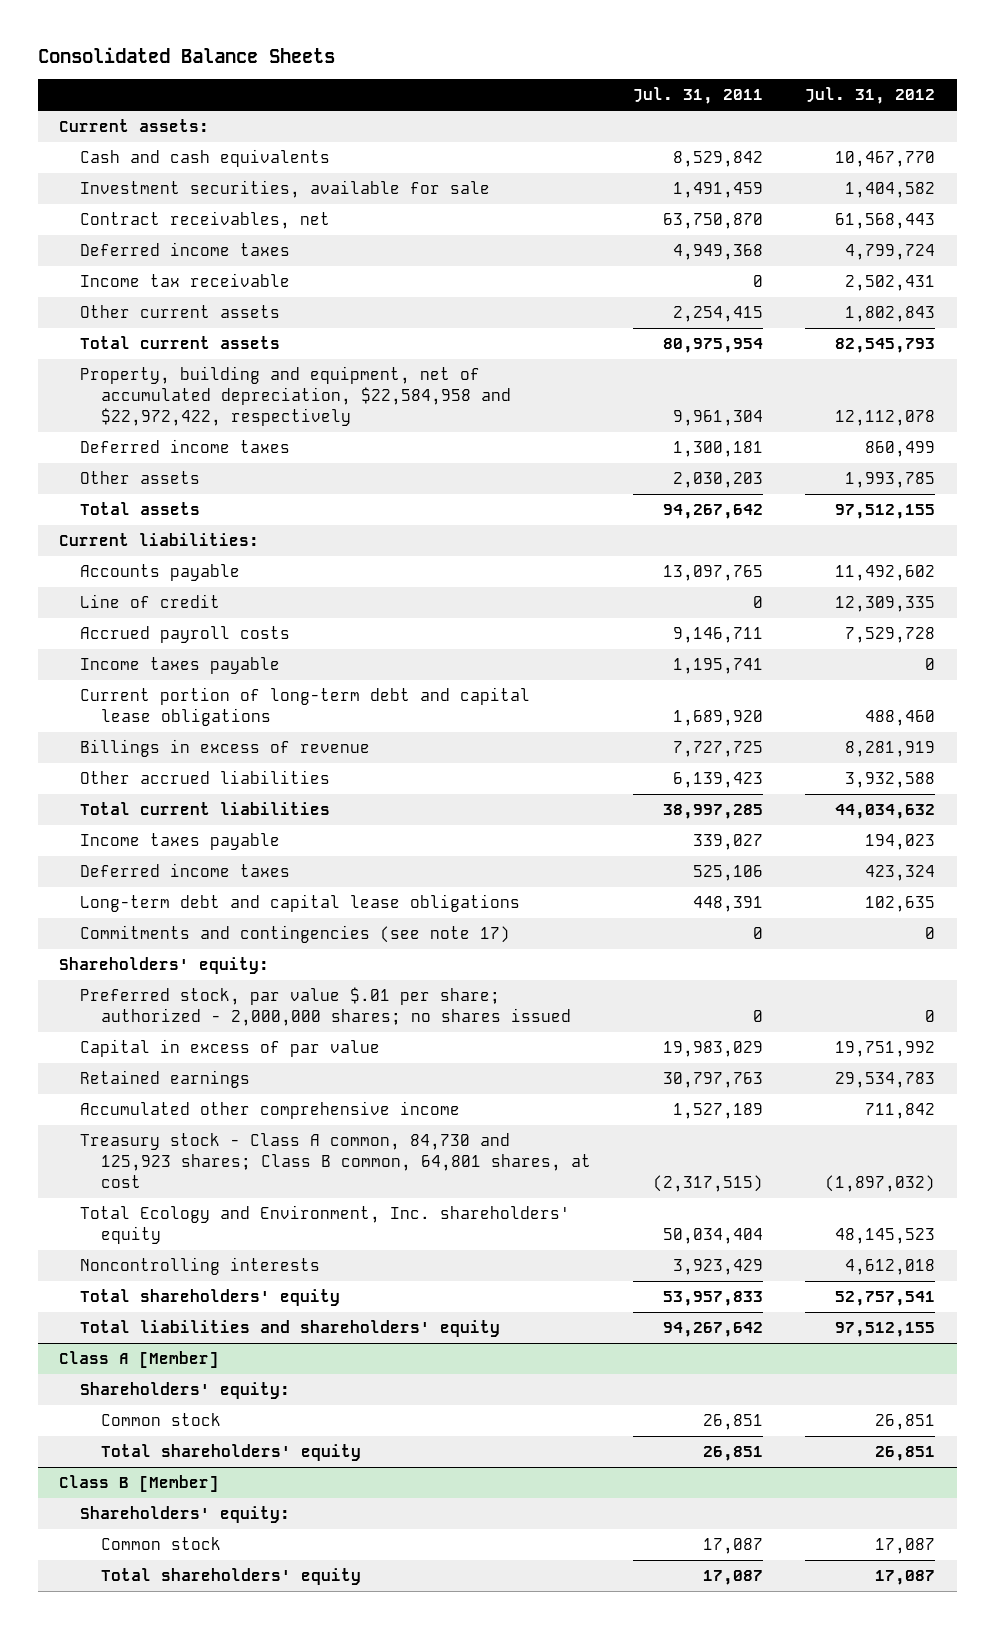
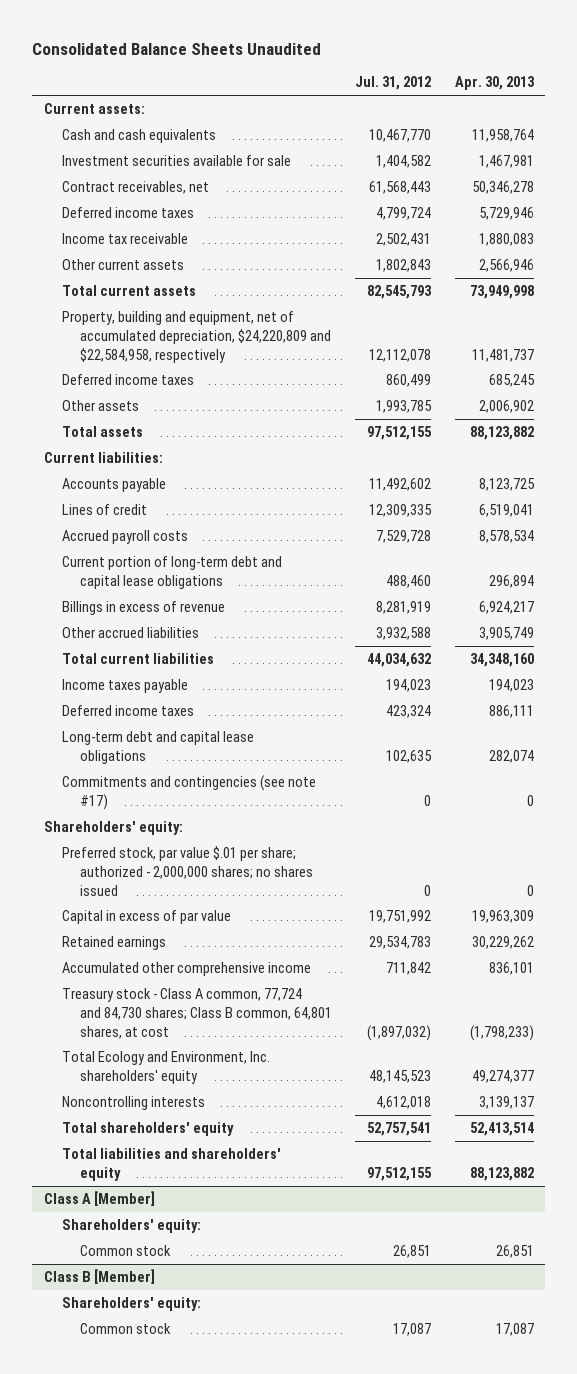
[37,47,335,64] Consolidated Balance Sheets -> [31,42,321,55] Consolidated Balance Sheets Unaudited
[633,87,764,105] Jul. 31, 2011 -> none
none -> [454,76,535,91] Apr. 30, 2013
[80,180,491,199] Investment securities, available for sale -> [61,155,291,167] Investment securities available for sale
[80,366,512,427] Property, building and equipment, net of accumulated depreciation, $22,584,958 and $22,972,422, respectively -> [61,311,331,363] Property, building and equipment, net of accumulated depreciation, $24,220,809 and $22,584,958, respectively
[80,594,221,609] Line of credit -> [61,504,147,516] Lines of credit
[80,657,281,675] Income taxes payable -> none
[80,925,511,944] Commitments and contingencies (see note 17) -> [61,775,316,810] Commitments and contingencies (see note #17)
[80,1133,592,1189] Treasury stock - Class A common, 84,730 and 125,923 shares; Class B common, 64,801 shares, at cost -> [61,988,332,1039] Treasury stock - Class A common, 77,724 and 84,730 shares; Class B common, 64,801 shares, at cost
[101,1444,362,1462] Total shareholders' equity -> none
[101,1568,362,1586] Total shareholders' equity -> none

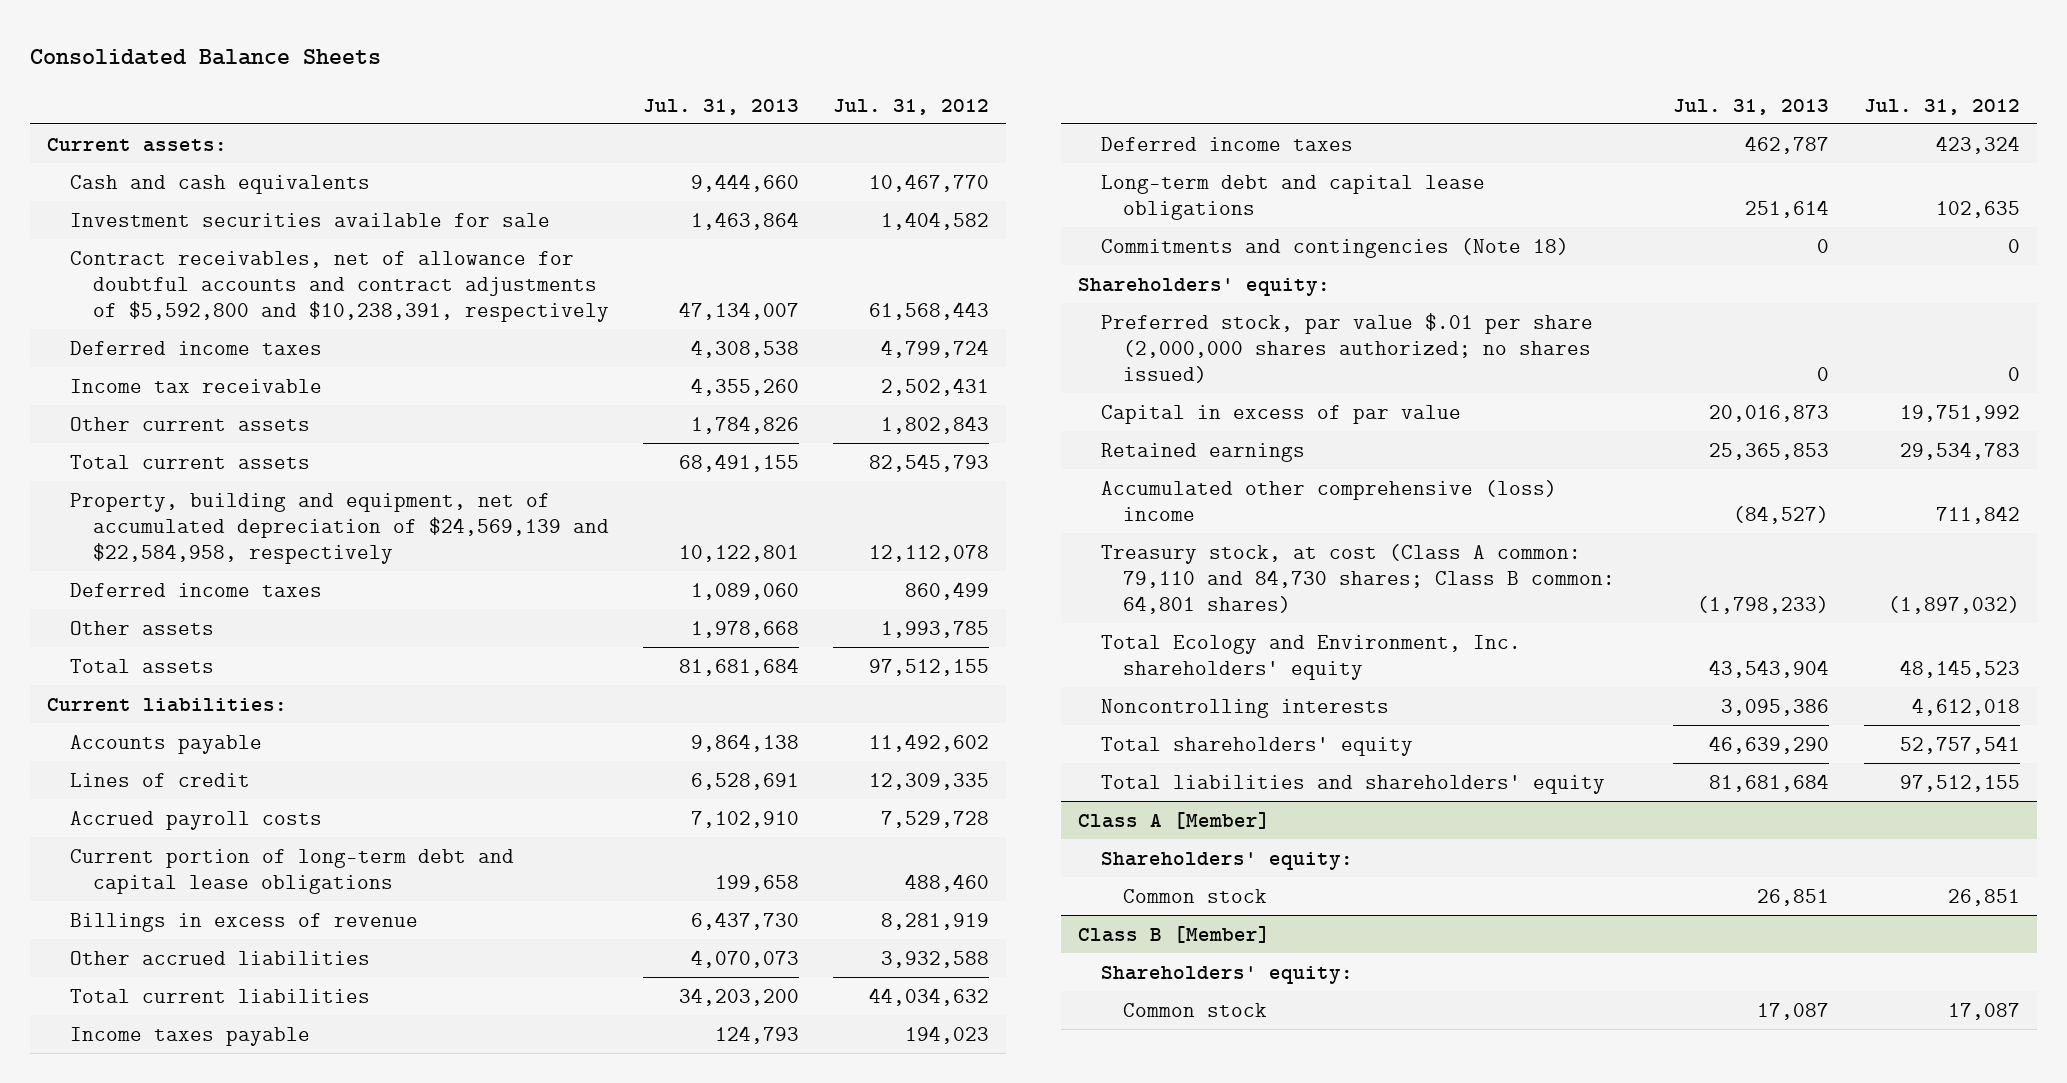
[31,42,321,55] Consolidated Balance Sheets Unaudited -> [30,49,382,66] Consolidated Balance Sheets
[454,76,535,91] Apr. 30, 2013 -> none
none -> [642,98,799,115] Jul. 31, 2013
[61,181,209,195] Contract receivables, net -> [69,250,609,322] Contract receivables, net of allowance for doubtful accounts and contract adjustments of $5,592,800 and $10,238,391, respectively
[61,311,331,363] Property, building and equipment, net of accumulated depreciation, $24,220,809 and $22,584,958, respectively -> [69,492,609,564] Property, building and equipment, net of accumulated depreciation of $24,569,139 and $22,584,958, respectively
[61,775,316,810] Commitments and contingencies (see note #17) -> [1100,237,1569,258] Commitments and contingencies (Note 18)
[61,846,313,896] Preferred stock, par value $.01 per share; authorized - 2,000,000 shares; no shares issued -> [1100,312,1593,383] Preferred stock, par value $.01 per share (2,000,000 shares authorized; no shares issued)
[61,962,311,977] Accumulated other comprehensive income -> [1100,479,1557,521] Accumulated other comprehensive (loss) income
[61,988,332,1039] Treasury stock - Class A common, 77,724 and 84,730 shares; Class B common, 64,801 shares, at cost -> [1100,543,1616,614] Treasury stock, at cost (Class A common: 79,110 and 84,730 shares; Class B common: 64,801 shares)

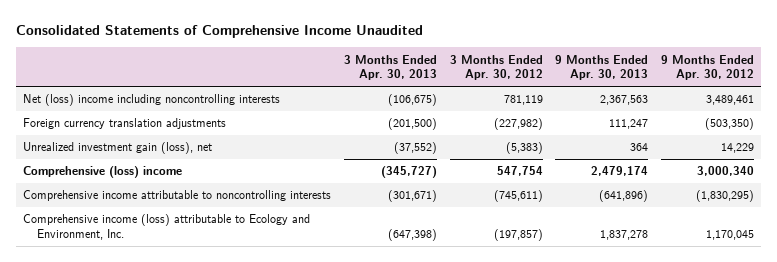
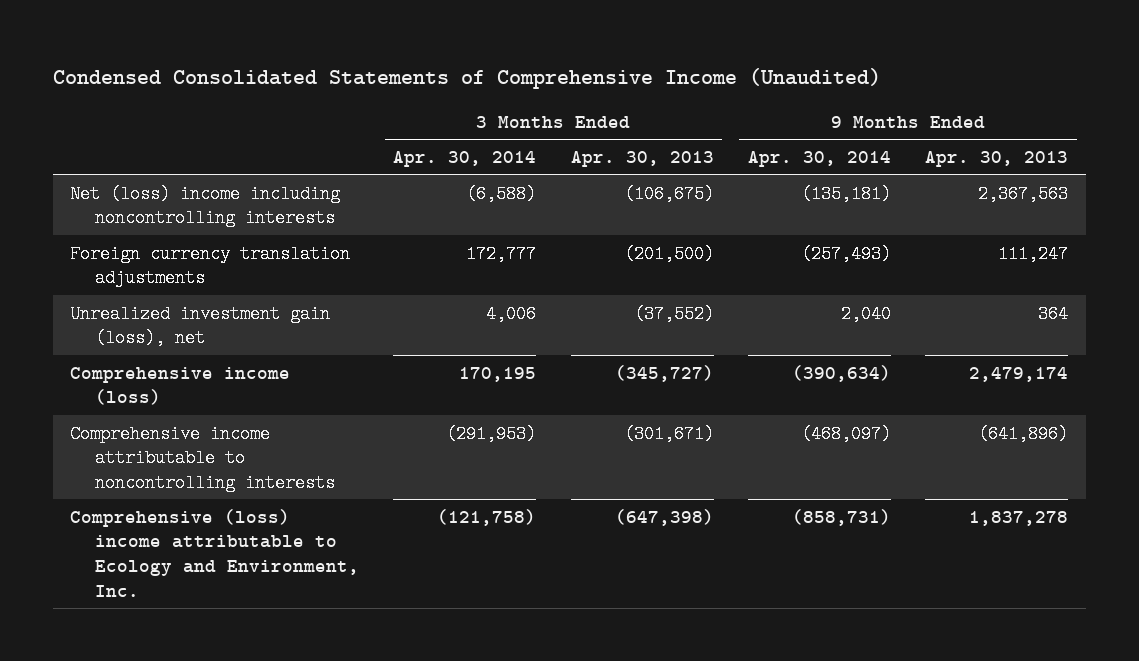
[16,25,424,39] Consolidated Statements of Comprehensive Income Unaudited -> [53,68,882,90] Condensed Consolidated Statements of Comprehensive Income (Unaudited)
[449,54,543,81] 3 Months Ended Apr. 30, 2012 -> none
[661,54,755,81] 9 Months Ended Apr. 30, 2012 -> none
none -> [393,151,537,168] Apr. 30, 2014
none -> [748,151,892,168] Apr. 30, 2014
[22,166,182,179] Comprehensive (loss) income -> [70,366,291,406] Comprehensive income (loss)
[22,214,310,240] Comprehensive income (loss) attributable to Ecology and Environment, Inc. -> [70,508,359,597] Comprehensive (loss) income attributable to Ecology and Environment, Inc.

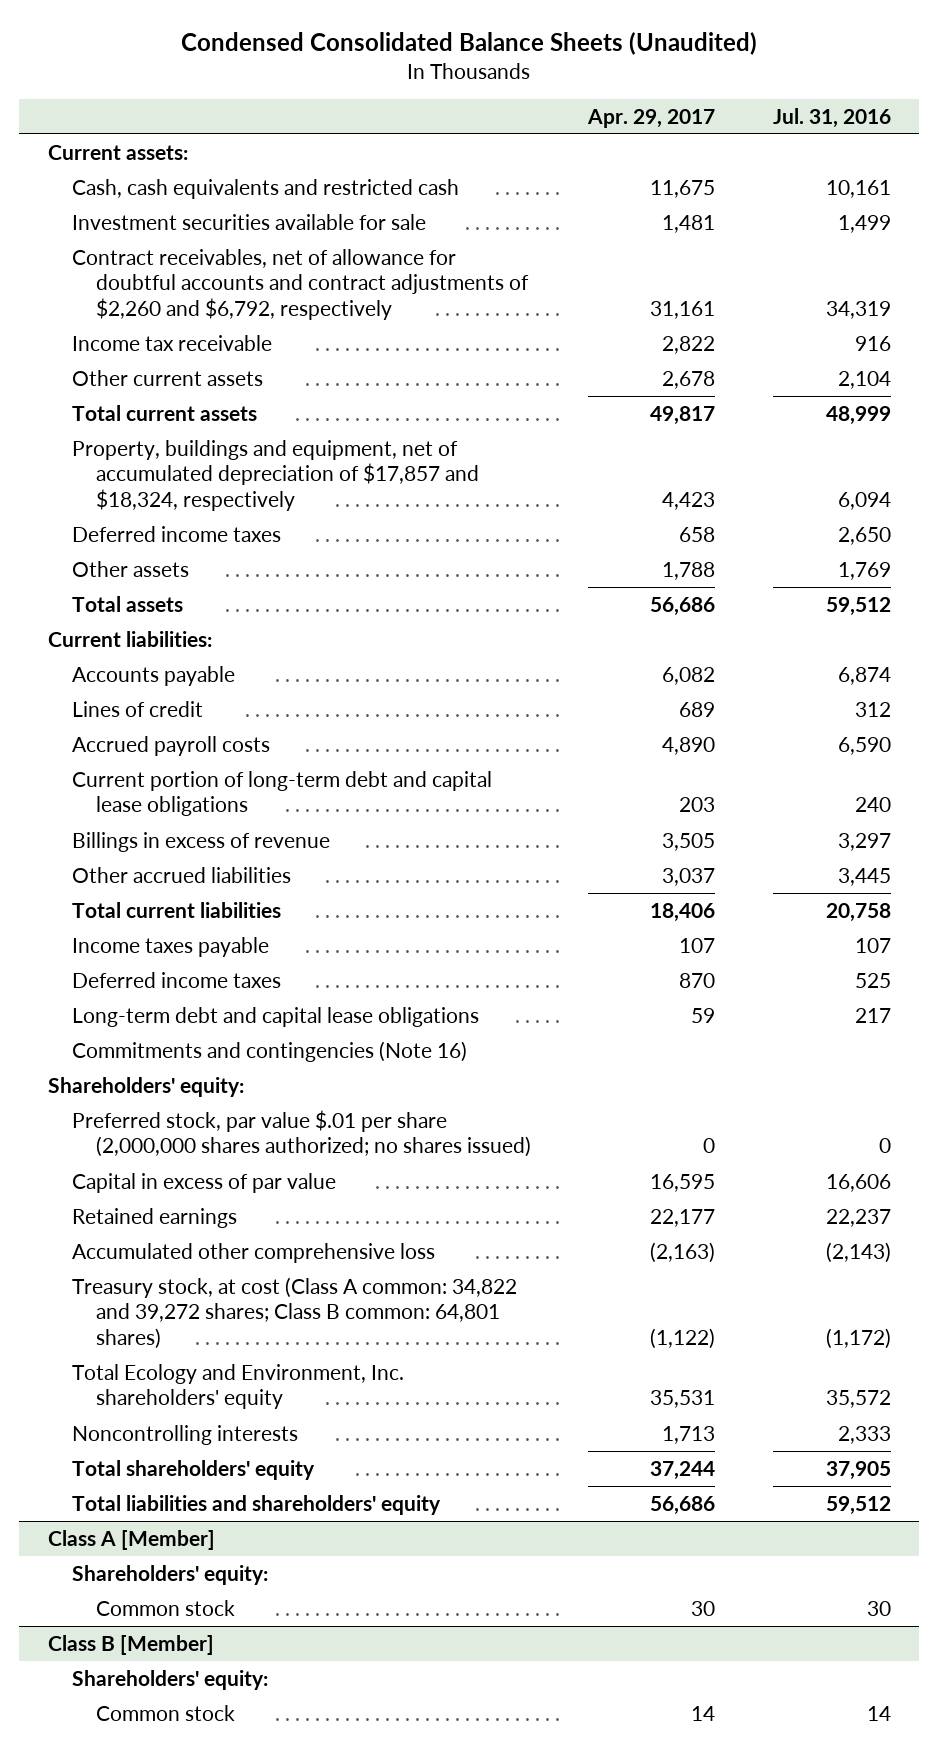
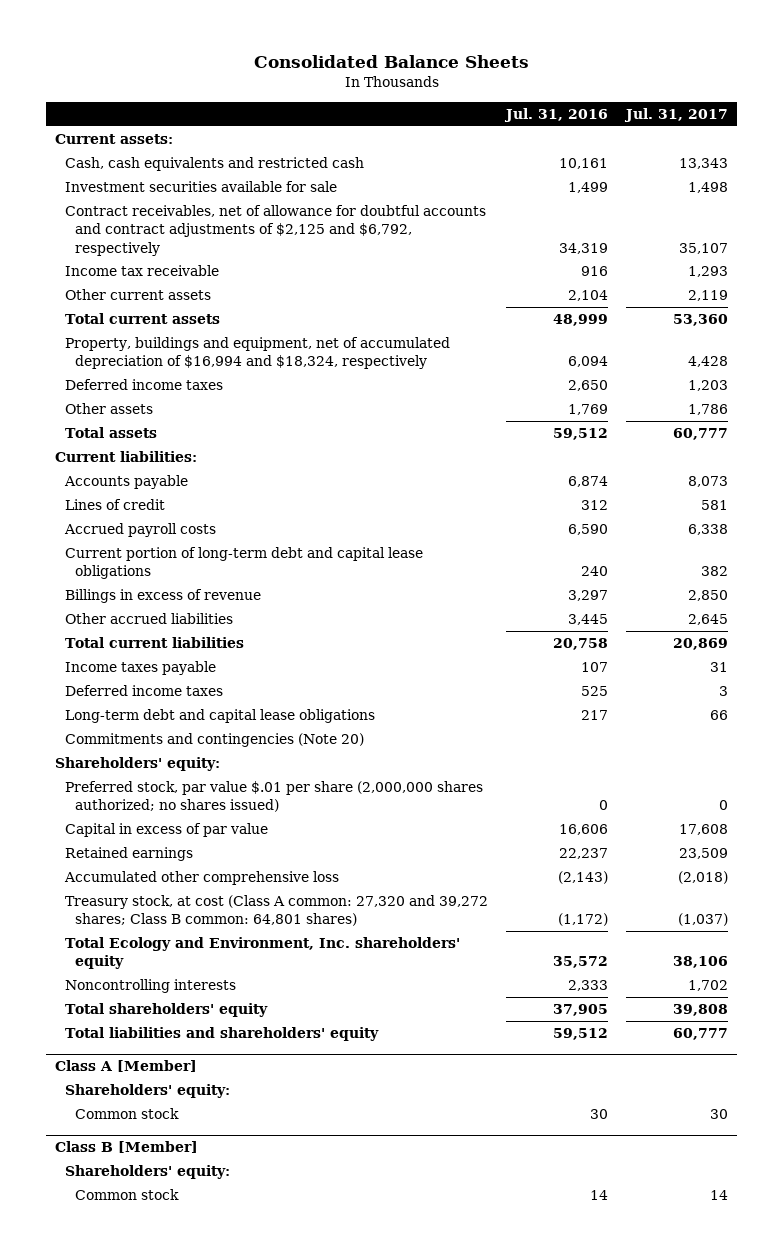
[181,31,758,55] Condensed Consolidated Balance Sheets (Unaudited) -> [253,55,529,69] Consolidated Balance Sheets
[587,108,716,128] Apr. 29, 2017 -> none
none -> [623,107,728,122] Jul. 31, 2017
[71,248,530,321] Contract receivables, net of allowance for doubtful accounts and contract adjustments of $2,260 and $6,792, respectively -> [65,205,487,256] Contract receivables, net of allowance for doubtful accounts and contract adjustments of $2,125 and $6,792, respectively
[71,439,480,512] Property, buildings and equipment, net of accumulated depreciation of $17,857 and $18,324, respectively -> [65,337,451,370] Property, buildings and equipment, net of accumulated depreciation of $16,994 and $18,324, respectively
[71,1040,467,1062] Commitments and contingencies (Note 16) -> [65,733,365,748] Commitments and contingencies (Note 20)
[71,1276,517,1350] Treasury stock, at cost (Class A common: 34,822 and 39,272 shares; Class B common: 64,801 shares) -> [65,895,489,927] Treasury stock, at cost (Class A common: 27,320 and 39,272 shares; Class B common: 64,801 shares)

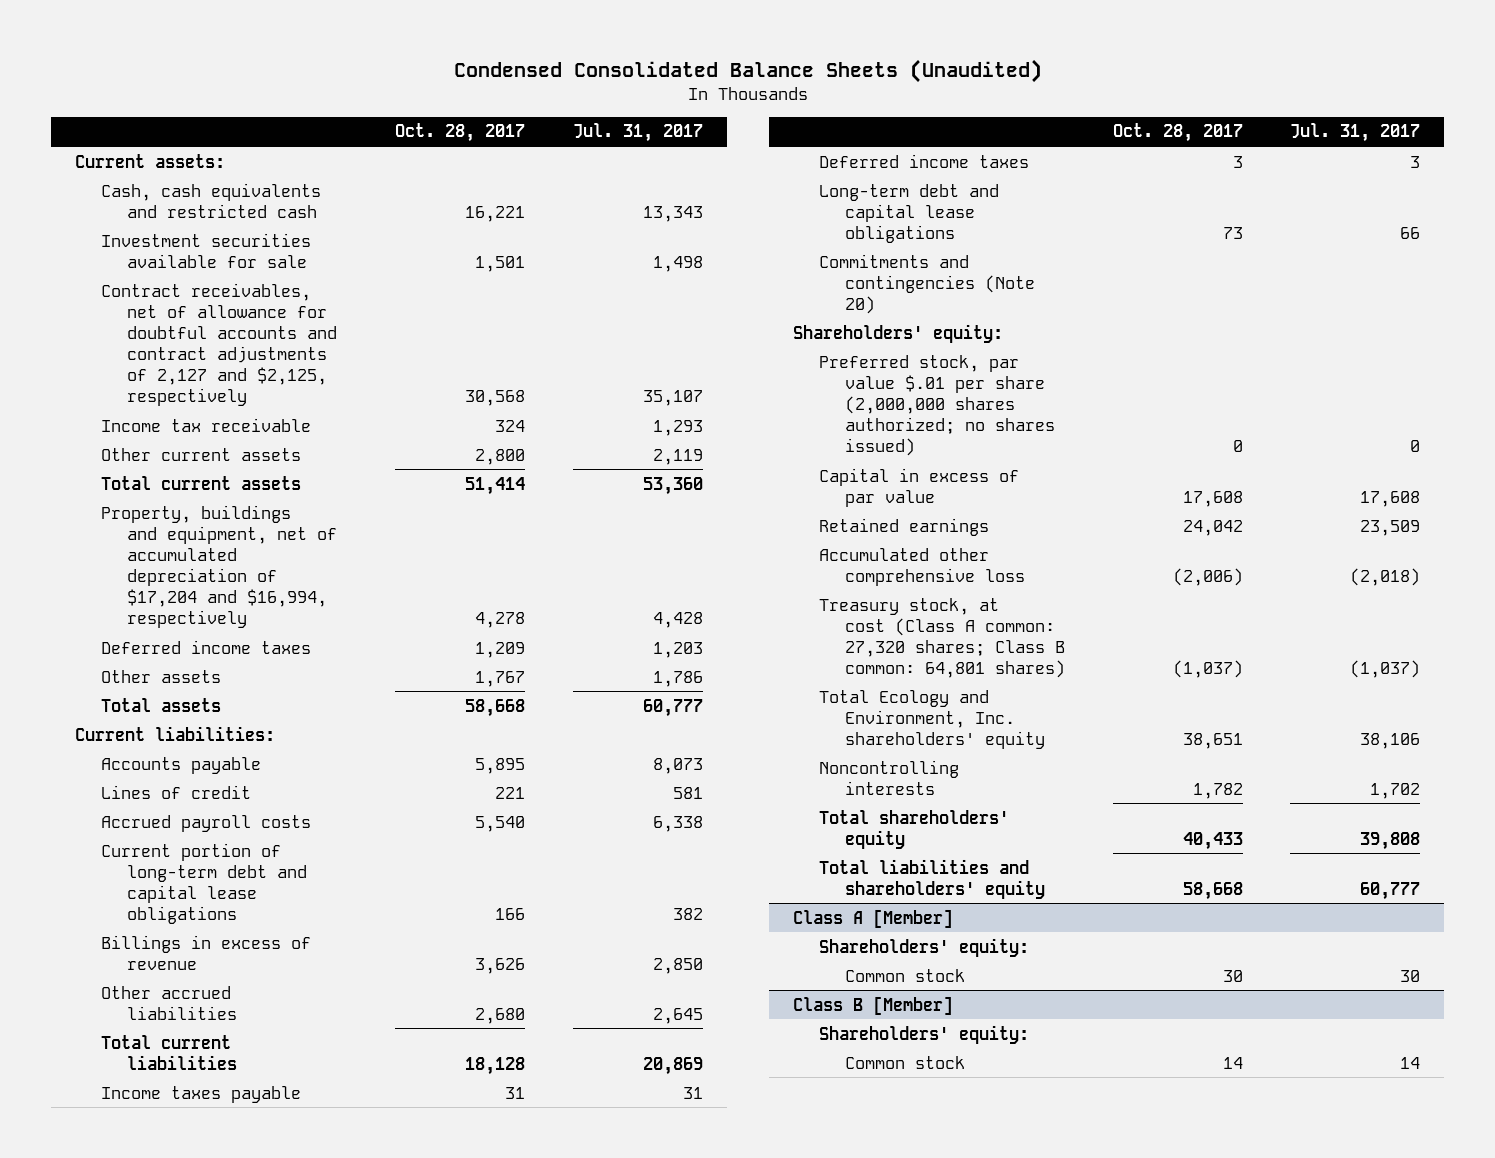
[253,55,529,69] Consolidated Balance Sheets -> [453,59,1042,84] Condensed Consolidated Balance Sheets (Unaudited)
[504,107,609,122] Jul. 31, 2016 -> none
none -> [394,123,525,143] Oct. 28, 2017
[65,205,487,256] Contract receivables, net of allowance for doubtful accounts and contract adjustments of $2,125 and $6,792, respectively -> [100,282,337,406] Contract receivables, net of allowance for doubtful accounts and contract adjustments of 2,127 and $2,125, respectively
[65,337,451,370] Property, buildings and equipment, net of accumulated depreciation of $16,994 and $18,324, respectively -> [100,504,337,628] Property, buildings and equipment, net of accumulated depreciation of $17,204 and $16,994, respectively
[65,895,489,927] Treasury stock, at cost (Class A common: 27,320 and 39,272 shares; Class B common: 64,801 shares) -> [818,597,1065,678] Treasury stock, at cost (Class A common: 27,320 shares; Class B common: 64,801 shares)

